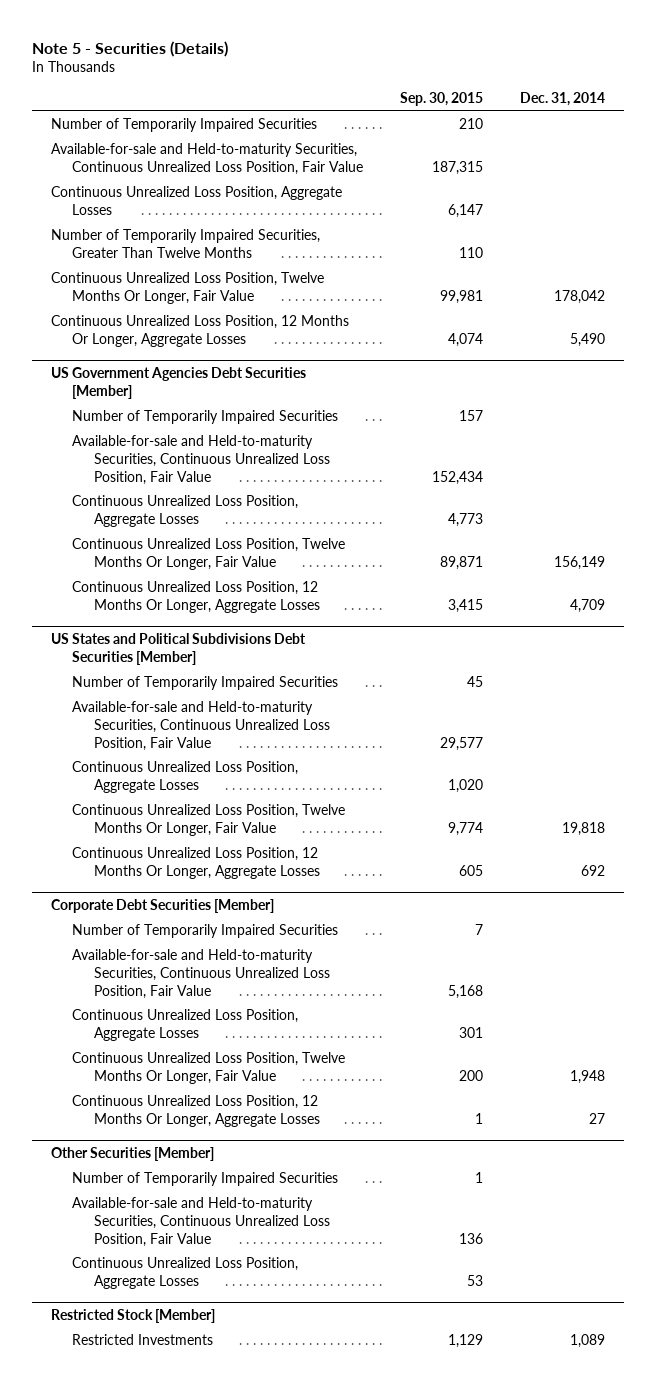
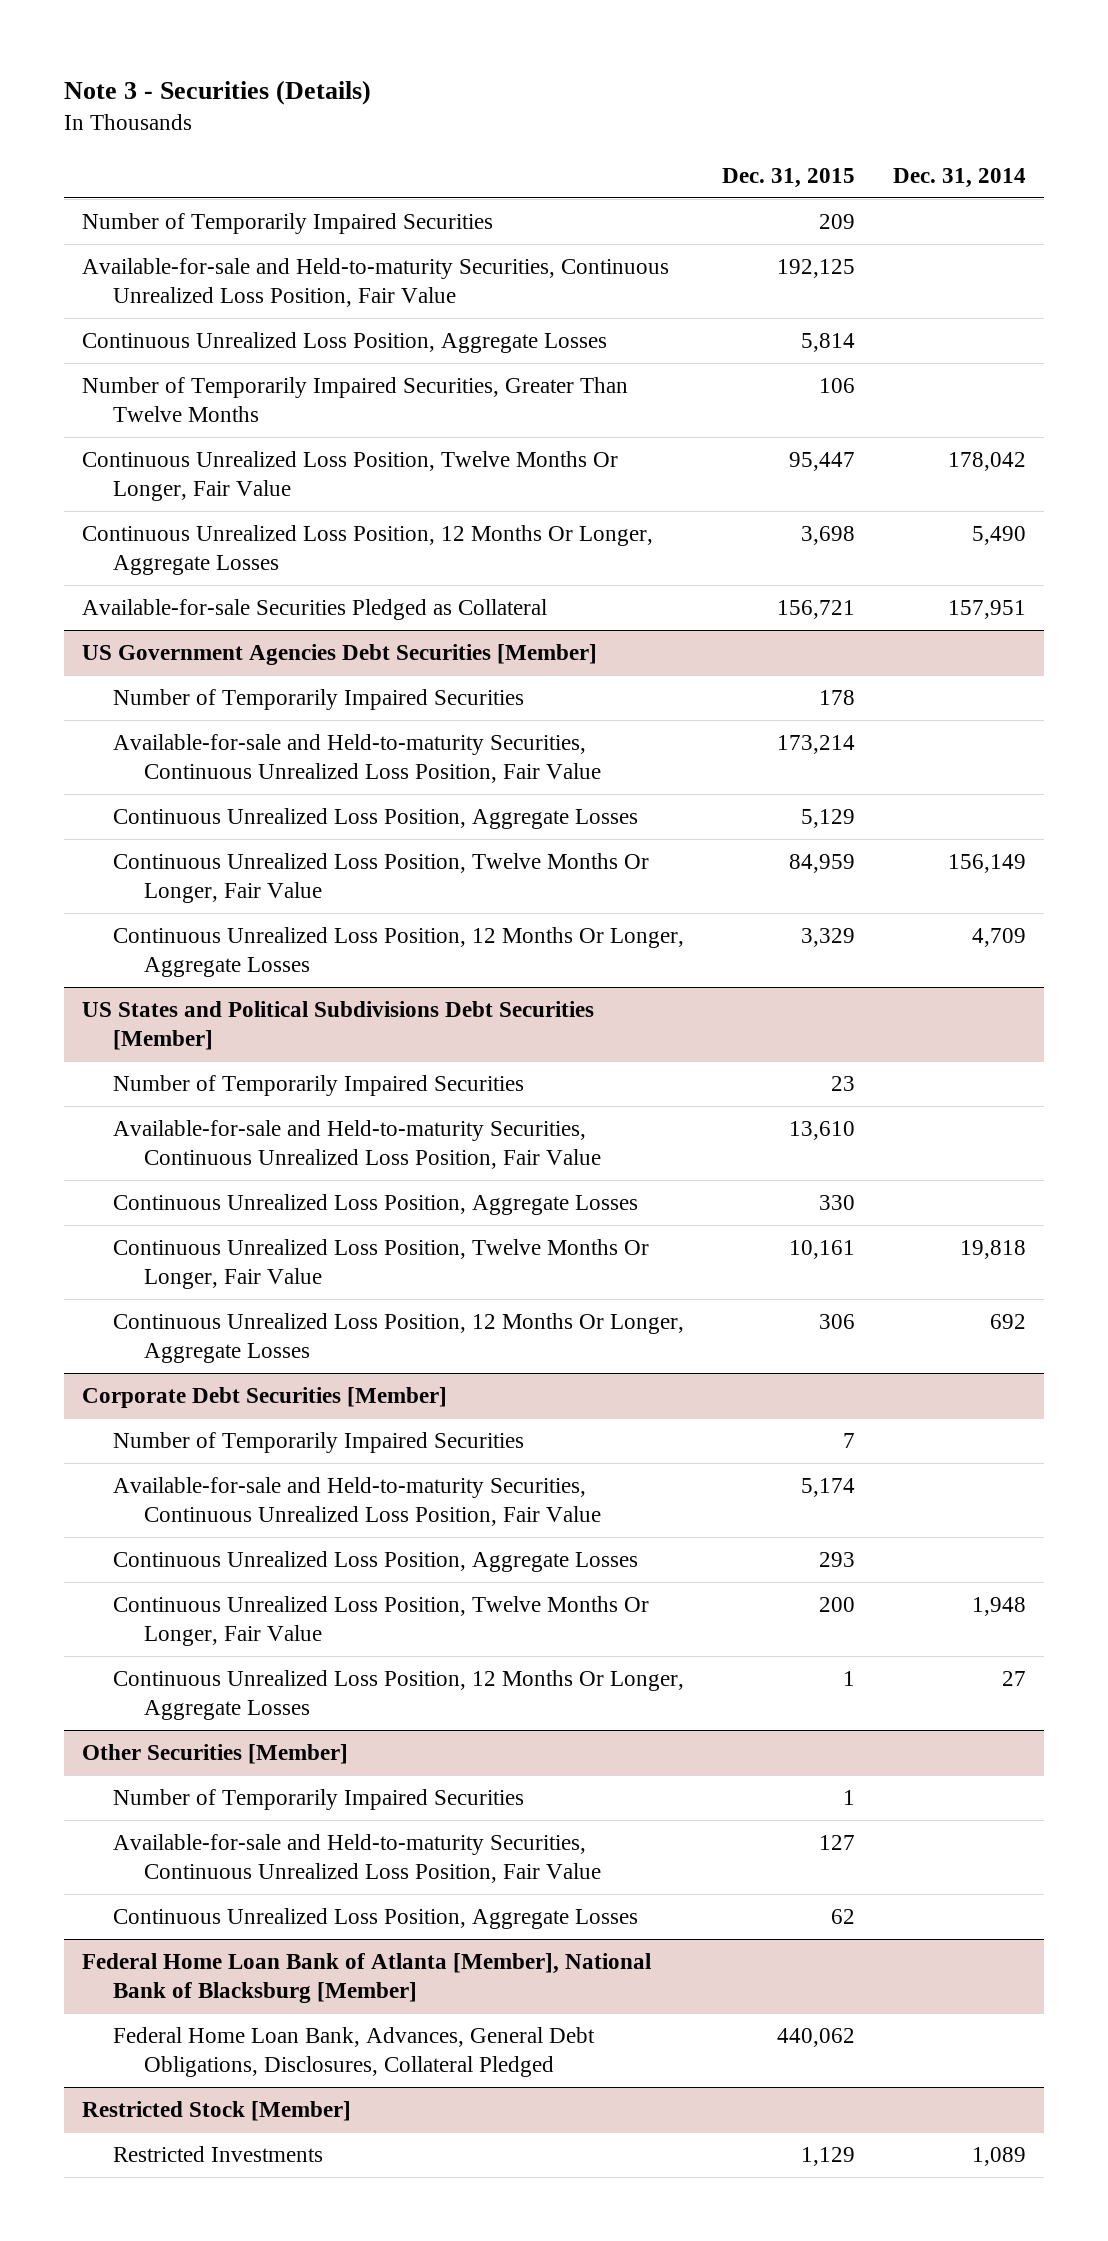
[32,40,229,57] Note 5 - Securities (Details) -> [63,80,371,106] Note 3 - Securities (Details)
[400,92,484,107] Sep. 30, 2015 -> none
none -> [721,167,855,188] Dec. 31, 2015
none -> [82,598,548,620] Available-for-sale Securities Pledged as Collateral
none -> [82,1952,652,2004] Federal Home Loan Bank of Atlanta [Member], National Bank of Blacksburg [Member]
none -> [113,2026,596,2078] Federal Home Loan Bank, Advances, General Debt Obligations, Disclosures, Collateral Pledged

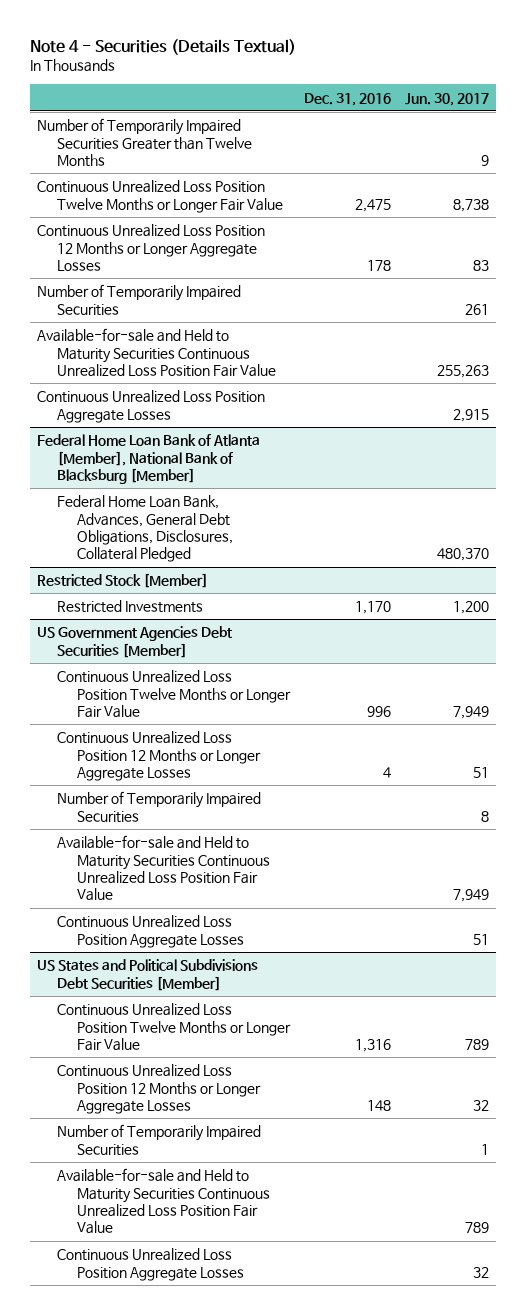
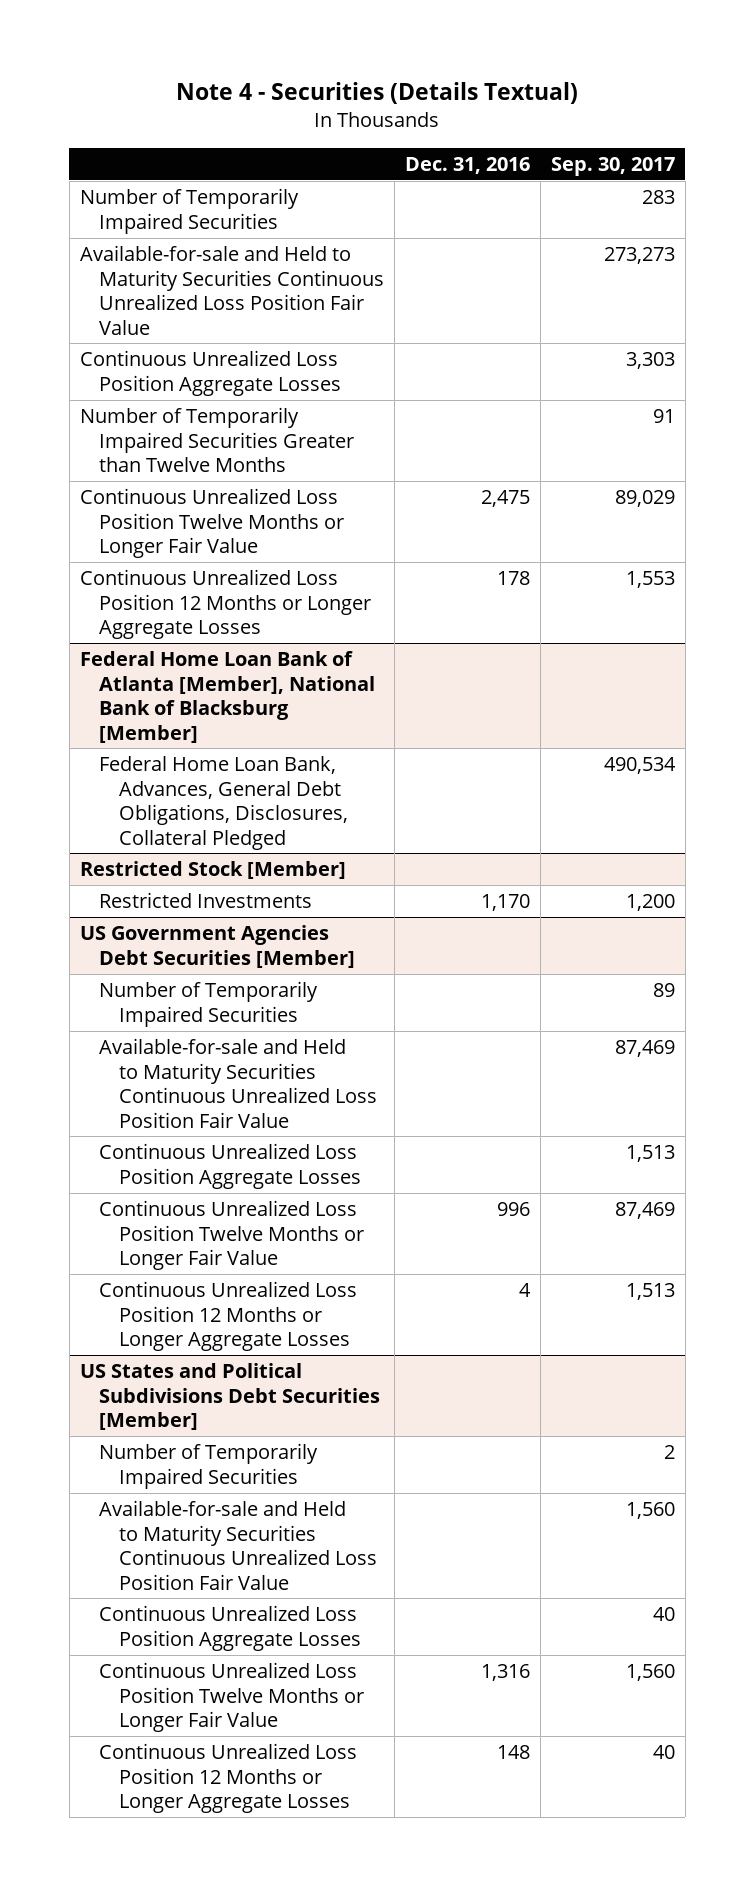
[404,92,489,106] Jun. 30, 2017 -> none
none -> [550,156,675,176] Sep. 30, 2017
[36,118,252,168] Number of Temporarily Impaired Securities Greater than Twelve Months -> [79,407,355,473] Number of Temporarily Impaired Securities Greater than Twelve Months
[36,180,283,213] Continuous Unrealized Loss Position Twelve Months or Longer Fair Value -> [79,488,345,559] Continuous Unrealized Loss Position Twelve Months or Longer Fair Value
[36,224,265,272] Continuous Unrealized Loss Position 12 Months or Longer Aggregate Losses -> [79,569,372,640] Continuous Unrealized Loss Position 12 Months or Longer Aggregate Losses
[56,670,291,719] Continuous Unrealized Loss Position Twelve Months or Longer Fair Value -> [99,1200,364,1271] Continuous Unrealized Loss Position Twelve Months or Longer Fair Value
[56,731,261,782] Continuous Unrealized Loss Position 12 Months or Longer Aggregate Losses -> [99,1281,358,1352] Continuous Unrealized Loss Position 12 Months or Longer Aggregate Losses
[56,1003,291,1052] Continuous Unrealized Loss Position Twelve Months or Longer Fair Value -> [99,1662,364,1733] Continuous Unrealized Loss Position Twelve Months or Longer Fair Value
[56,1064,261,1115] Continuous Unrealized Loss Position 12 Months or Longer Aggregate Losses -> [99,1743,358,1814] Continuous Unrealized Loss Position 12 Months or Longer Aggregate Losses

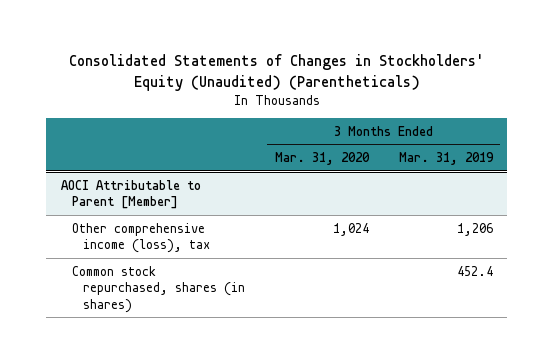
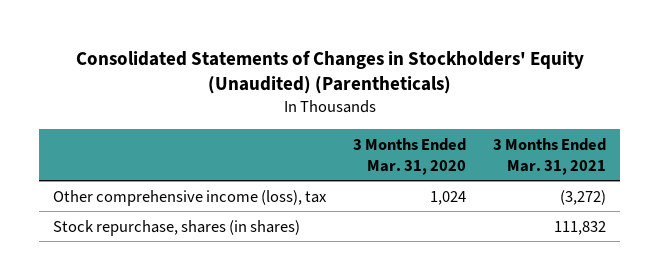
[398,151,494,165] Mar. 31, 2019 -> none
none -> [493,137,607,175] 3 Months Ended Mar. 31, 2021
[60,179,201,210] AOCI Attributable to Parent [Member] -> none
[71,265,246,313] Common stock repurchased, shares (in shares) -> [52,219,300,236] Stock repurchase, shares (in shares)

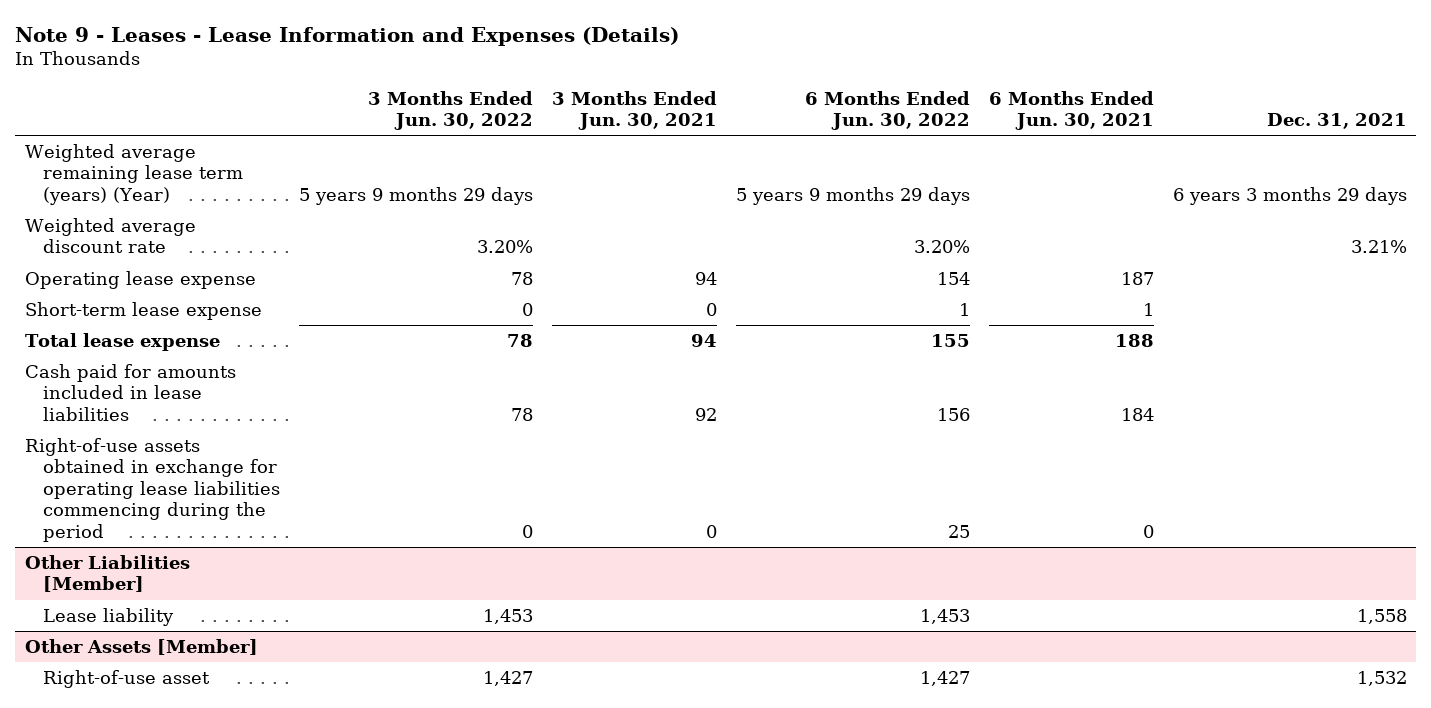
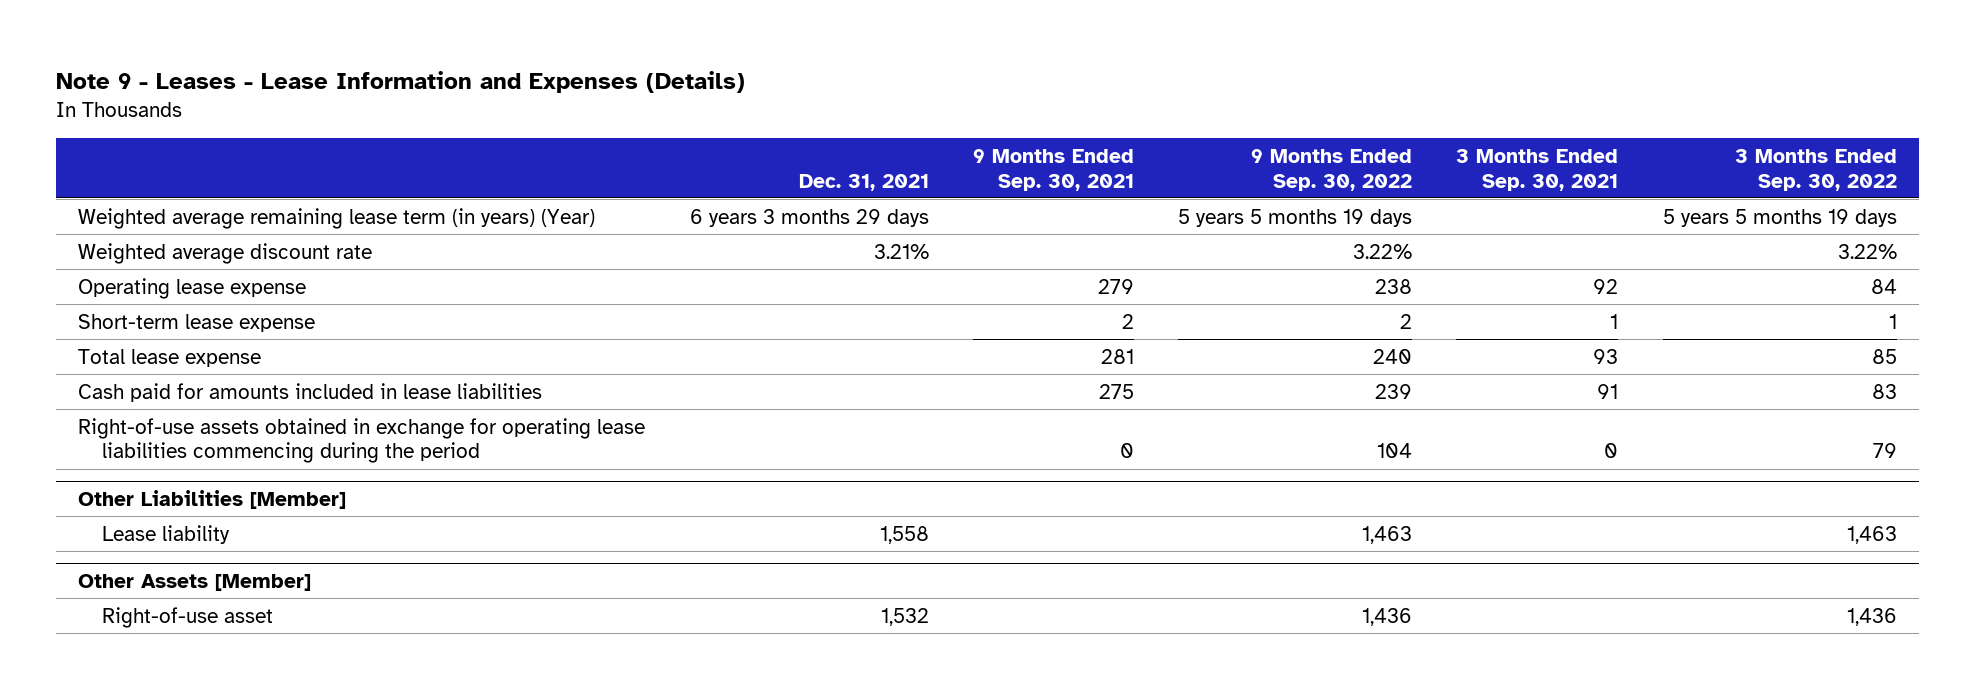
[368,90,534,130] 3 Months Ended Jun. 30, 2022 -> none
[551,90,717,130] 3 Months Ended Jun. 30, 2021 -> none
[804,90,970,130] 6 Months Ended Jun. 30, 2022 -> none
[988,90,1154,130] 6 Months Ended Jun. 30, 2021 -> none
none -> [972,149,1134,191] 9 Months Ended Sep. 30, 2021
none -> [1251,149,1413,191] 9 Months Ended Sep. 30, 2022
none -> [1456,149,1619,191] 3 Months Ended Sep. 30, 2021
none -> [1734,149,1897,191] 3 Months Ended Sep. 30, 2022
[24,143,244,205] Weighted average remaining lease term (years) (Year) -> [78,207,596,229] Weighted average remaining lease term (in years) (Year)

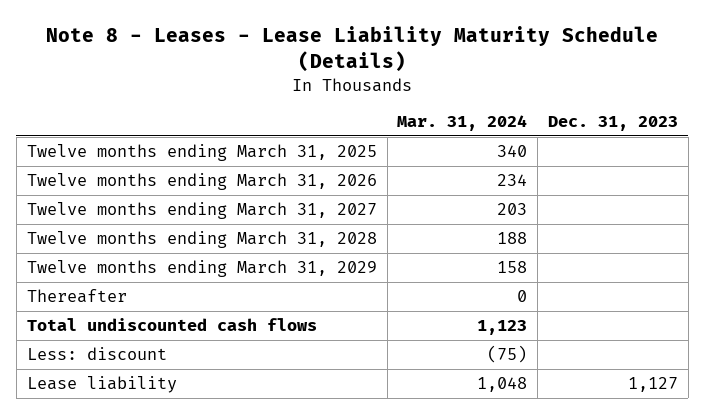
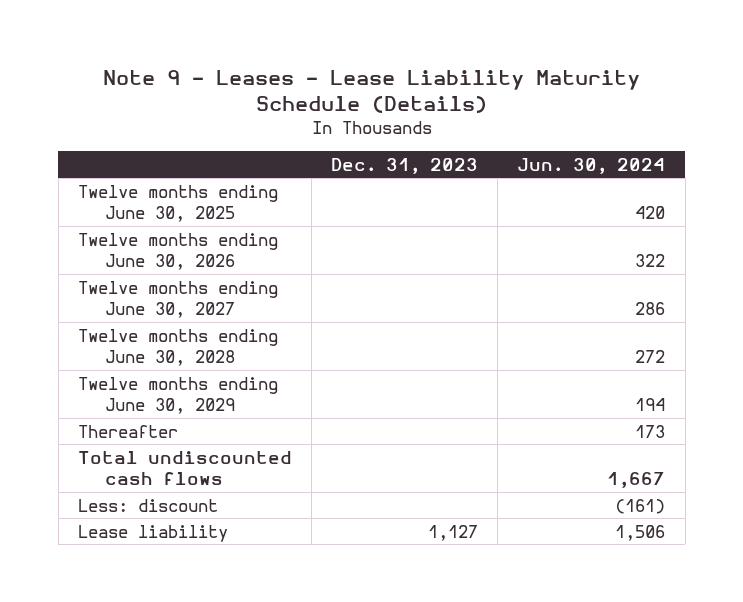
[46,26,659,73] Note 8 - Leases - Lease Liability Maturity Schedule (Details) -> [102,69,640,114] Note 9 - Leases - Lease Liability Maturity Schedule (Details)
[397,115,528,132] Mar. 31, 2024 -> none
none -> [517,157,666,174] Jun. 30, 2024
[26,144,377,162] Twelve months ending March 31, 2025 -> [77,184,278,223] Twelve months ending June 30, 2025
[26,173,377,191] Twelve months ending March 31, 2026 -> [77,232,278,271] Twelve months ending June 30, 2026
[26,202,377,220] Twelve months ending March 31, 2027 -> [77,280,278,319] Twelve months ending June 30, 2027
[26,231,377,249] Twelve months ending March 31, 2028 -> [77,328,278,367] Twelve months ending June 30, 2028
[26,260,377,278] Twelve months ending March 31, 2029 -> [77,376,278,415] Twelve months ending June 30, 2029

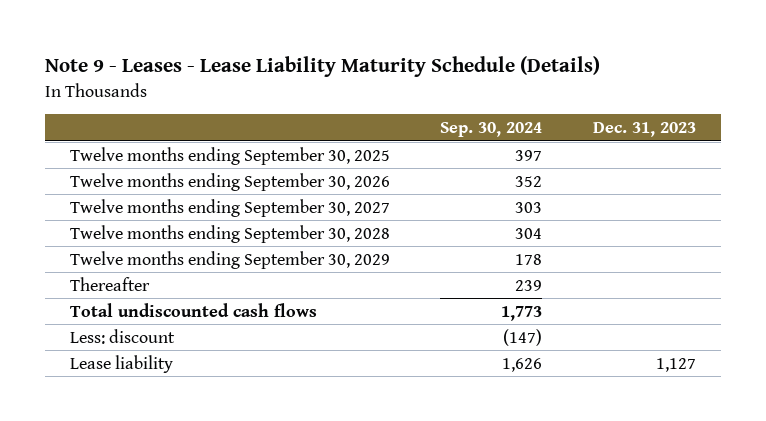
[517,157,666,174] Jun. 30, 2024 -> none
none -> [440,122,543,138] Sep. 30, 2024
[77,184,278,223] Twelve months ending June 30, 2025 -> [69,146,390,165] Twelve months ending September 30, 2025
[77,232,278,271] Twelve months ending June 30, 2026 -> [69,172,390,191] Twelve months ending September 30, 2026
[77,280,278,319] Twelve months ending June 30, 2027 -> [69,198,390,217] Twelve months ending September 30, 2027
[77,328,278,367] Twelve months ending June 30, 2028 -> [69,224,390,243] Twelve months ending September 30, 2028
[77,376,278,415] Twelve months ending June 30, 2029 -> [69,250,390,269] Twelve months ending September 30, 2029

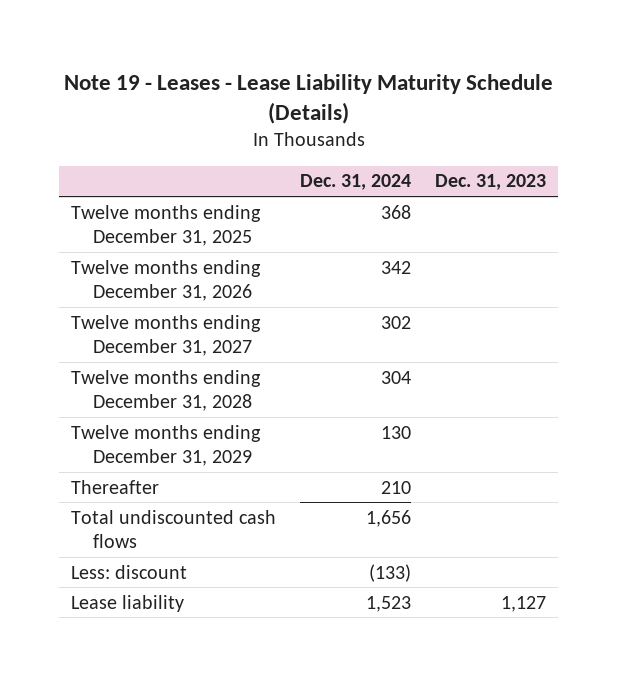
[44,56,600,78] Note 9 - Leases - Lease Liability Maturity Schedule (Details) -> [63,73,553,124] Note 19 - Leases - Lease Liability Maturity Schedule (Details)
[440,122,543,138] Sep. 30, 2024 -> none
none -> [300,174,412,191] Dec. 31, 2024
[69,146,390,165] Twelve months ending September 30, 2025 -> [71,204,262,246] Twelve months ending December 31, 2025
[69,172,390,191] Twelve months ending September 30, 2026 -> [71,259,262,301] Twelve months ending December 31, 2026
[69,198,390,217] Twelve months ending September 30, 2027 -> [71,314,262,356] Twelve months ending December 31, 2027
[69,224,390,243] Twelve months ending September 30, 2028 -> [71,369,262,411] Twelve months ending December 31, 2028
[69,250,390,269] Twelve months ending September 30, 2029 -> [71,424,262,466] Twelve months ending December 31, 2029

